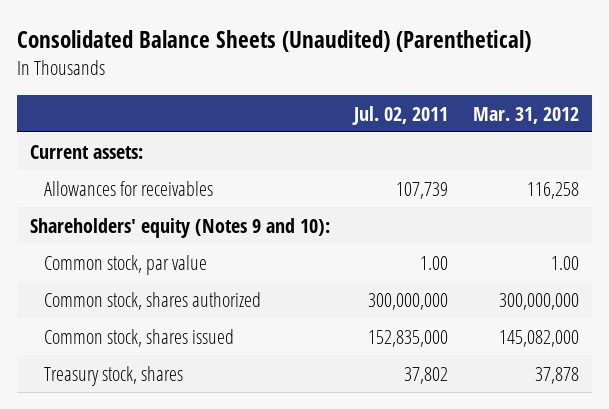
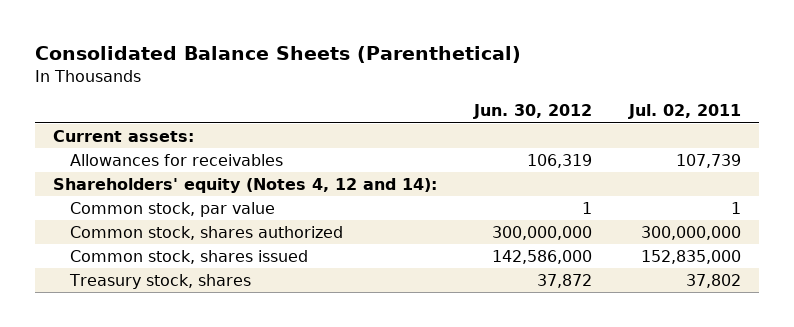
[17,30,532,53] Consolidated Balance Sheets (Unaudited) (Parenthetical) -> [35,46,522,64] Consolidated Balance Sheets (Parenthetical)
[473,106,580,124] Mar. 31, 2012 -> none
none -> [473,104,593,120] Jun. 30, 2012
[29,217,330,238] Shareholders' equity (Notes 9 and 10): -> [53,178,438,194] Shareholders' equity (Notes 4, 12 and 14):
[420,255,449,270] 1.00 -> [730,202,741,215] 1

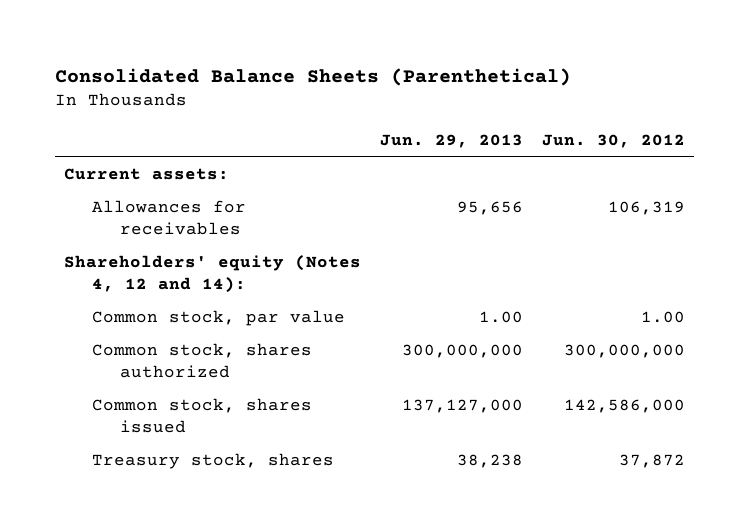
[627,104,741,120] Jul. 02, 2011 -> none
none -> [380,133,524,148] Jun. 29, 2013
[582,202,593,215] 1 -> [640,310,685,323] 1.00

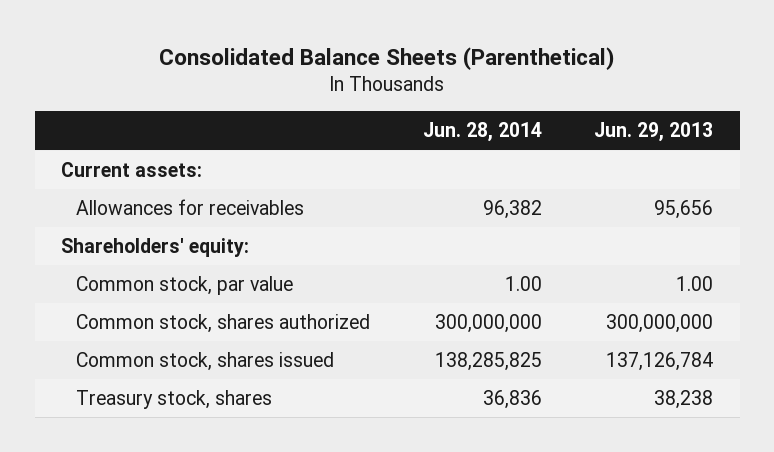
[541,133,685,148] Jun. 30, 2012 -> none
none -> [422,122,542,143] Jun. 28, 2014
[64,254,362,293] Shareholders' equity (Notes 4, 12 and 14): -> [61,238,250,258] Shareholders' equity:
[402,398,524,413] 137,127,000 -> [606,352,714,372] 137,126,784

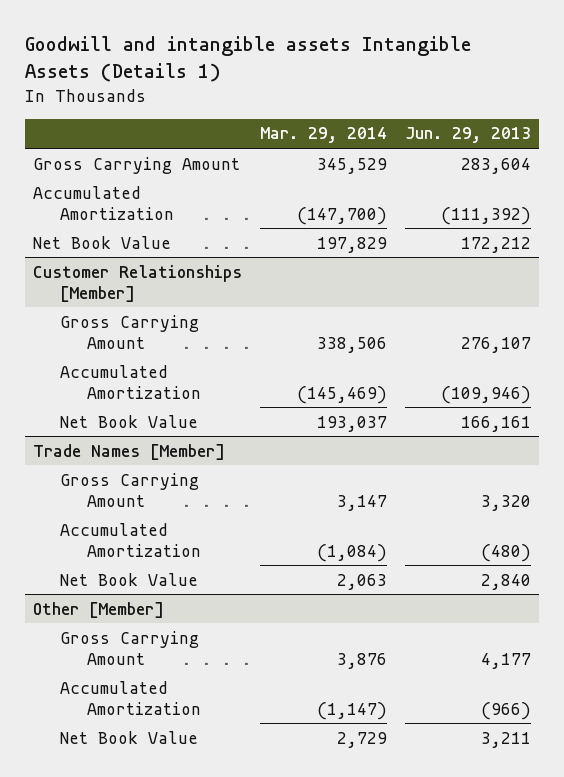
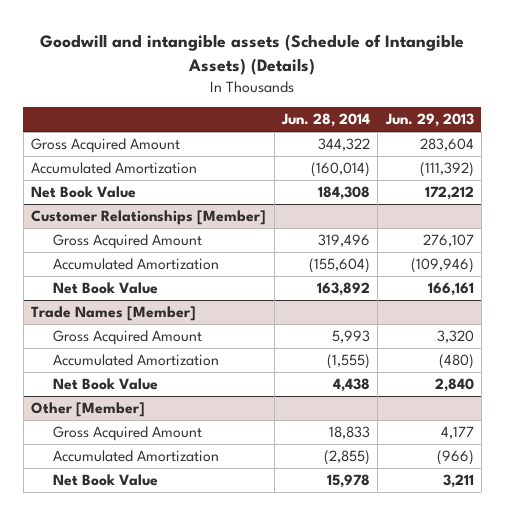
[24,36,471,83] Goodwill and intangible assets Intangible Assets (Details 1) -> [40,34,465,76] Goodwill and intangible assets (Schedule of Intangible Assets) (Details)
[260,127,388,144] Mar. 29, 2014 -> none
none -> [280,113,370,128] Jun. 28, 2014
[33,156,241,174] Gross Carrying Amount -> [31,138,181,154] Gross Acquired Amount
[59,314,199,349] Gross Carrying Amount -> [53,234,203,250] Gross Acquired Amount
[59,472,199,507] Gross Carrying Amount -> [53,330,203,346] Gross Acquired Amount
[59,630,199,665] Gross Carrying Amount -> [53,426,203,442] Gross Acquired Amount

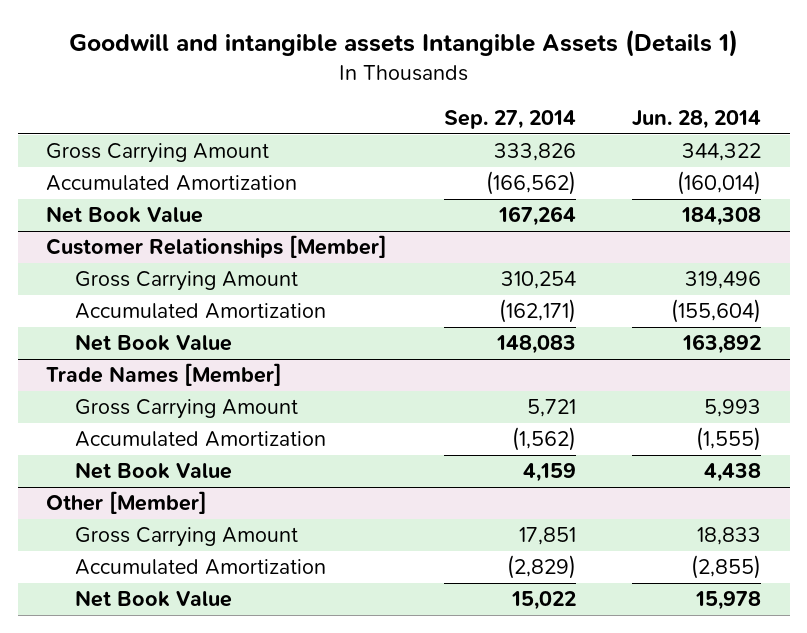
[40,34,465,76] Goodwill and intangible assets (Schedule of Intangible Assets) (Details) -> [68,29,738,58] Goodwill and intangible assets Intangible Assets (Details 1)
[384,113,474,128] Jun. 29, 2013 -> none
none -> [443,109,576,129] Sep. 27, 2014
[31,138,181,154] Gross Acquired Amount -> [45,143,269,164] Gross Carrying Amount
[53,234,203,250] Gross Acquired Amount -> [75,271,299,292] Gross Carrying Amount
[53,330,203,346] Gross Acquired Amount -> [75,399,299,420] Gross Carrying Amount
[53,426,203,442] Gross Acquired Amount -> [75,527,299,548] Gross Carrying Amount

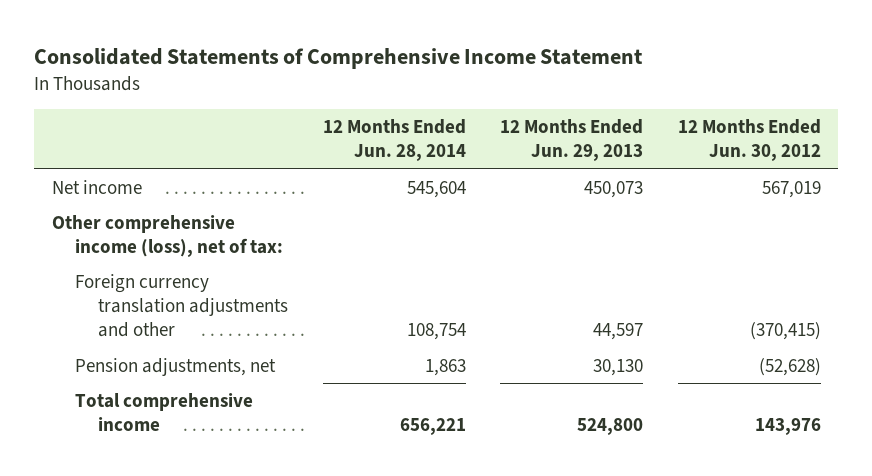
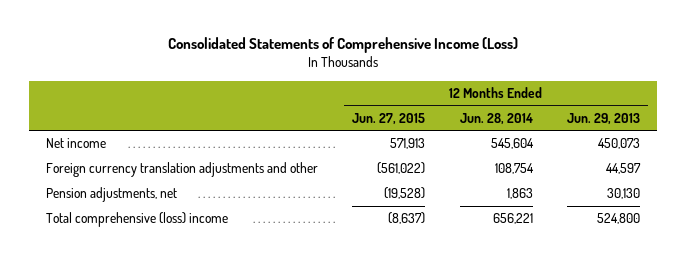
[34,48,644,70] Consolidated Statements of Comprehensive Income Statement -> [167,37,518,54] Consolidated Statements of Comprehensive Income (Loss)
[677,119,821,162] 12 Months Ended Jun. 30, 2012 -> none
none -> [352,112,426,125] Jun. 27, 2015
[51,214,283,258] Other comprehensive income (loss), net of tax: -> none
[74,392,253,432] Total comprehensive income -> [45,212,228,228] Total comprehensive (loss) income

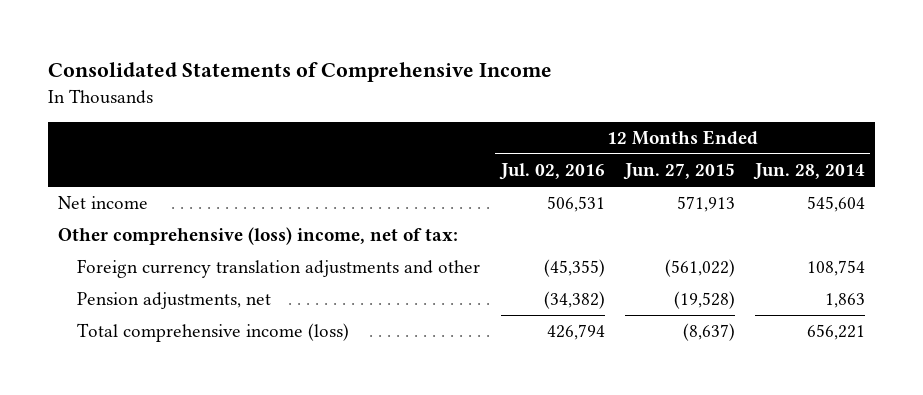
[167,37,518,54] Consolidated Statements of Comprehensive Income (Loss) -> [48,62,553,83] Consolidated Statements of Comprehensive Income
[566,112,640,125] Jun. 29, 2013 -> none
none -> [498,163,605,181] Jul. 02, 2016
none -> [58,227,459,246] Other comprehensive (loss) income, net of tax:
[45,212,228,228] Total comprehensive (loss) income -> [77,323,350,343] Total comprehensive income (loss)

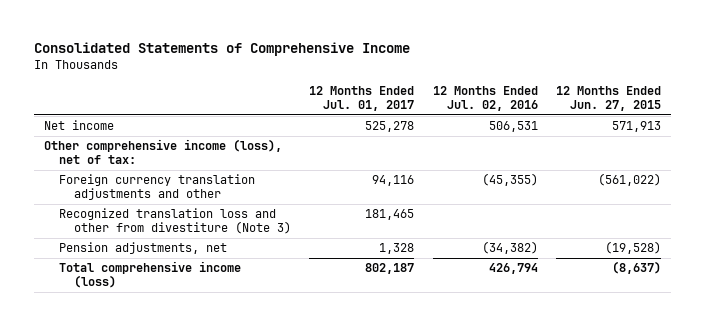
[752,163,865,181] Jun. 28, 2014 -> none
none -> [309,85,415,111] 12 Months Ended Jul. 01, 2017
[58,227,459,246] Other comprehensive (loss) income, net of tax: -> [43,139,282,165] Other comprehensive income (loss), net of tax:
none -> [58,208,291,235] Recognized translation loss and other from divestiture (Note 3)

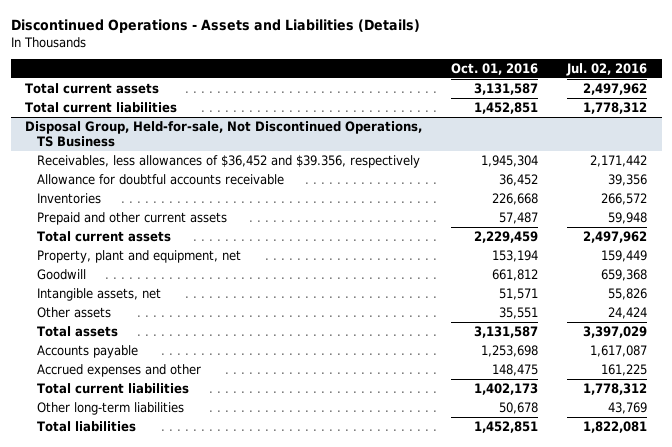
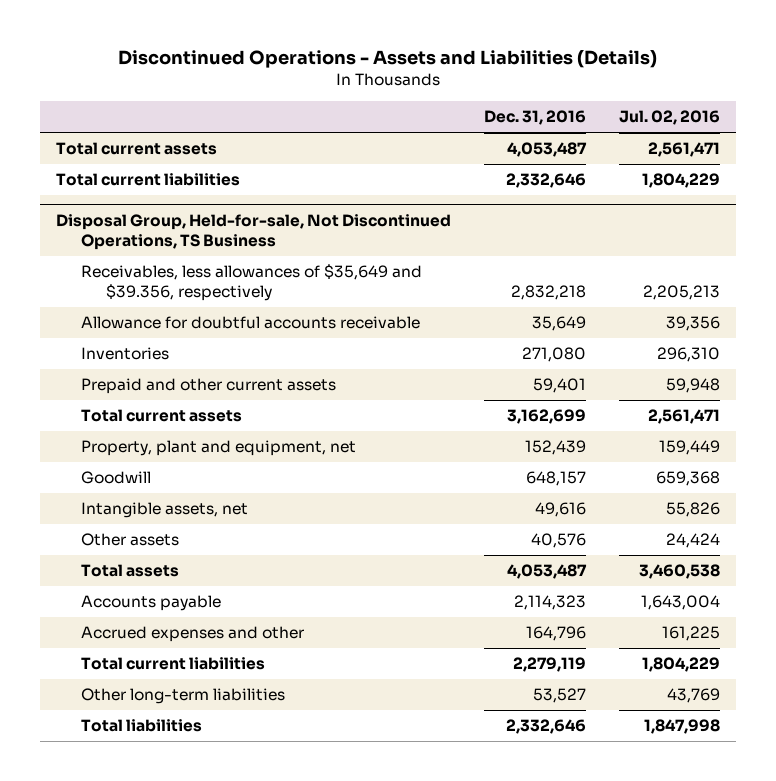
[451,63,539,76] Oct. 01, 2016 -> none
none -> [484,110,587,126] Dec. 31, 2016
[583,82,648,95] 2,497,962 -> [647,142,720,158] 2,561,471
[583,101,648,114] 1,778,312 -> [641,173,720,189] 1,804,229
[37,154,421,168] Receivables, less allowances of $36,452 and $39.356, respectively -> [80,264,422,301] Receivables, less allowances of $35,649 and $39.356, respectively
[590,154,648,167] 2,171,442 -> [642,284,720,300] 2,205,213
[601,192,648,205] 266,572 -> [656,347,720,363] 296,310
[583,230,648,243] 2,497,962 -> [647,409,720,425] 2,561,471
[583,325,648,338] 3,397,029 -> [638,564,720,580] 3,460,538
[590,344,648,357] 1,617,087 -> [640,595,720,611] 1,643,004
[583,382,648,395] 1,778,312 -> [641,657,720,673] 1,804,229
[583,420,648,433] 1,822,081 -> [643,719,720,735] 1,847,998

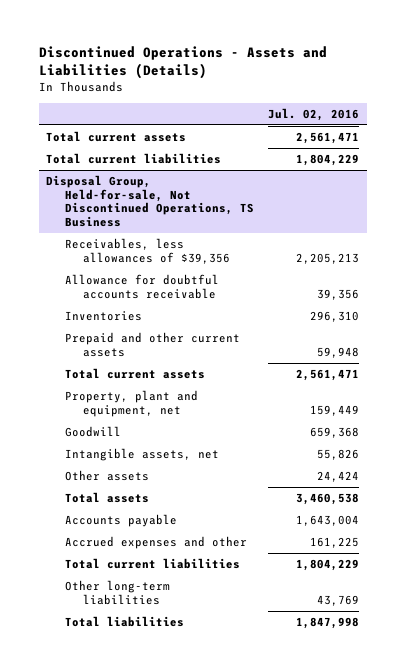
[484,110,587,126] Dec. 31, 2016 -> none
[80,264,422,301] Receivables, less allowances of $35,649 and $39.356, respectively -> [64,238,230,264] Receivables, less allowances of $39,356

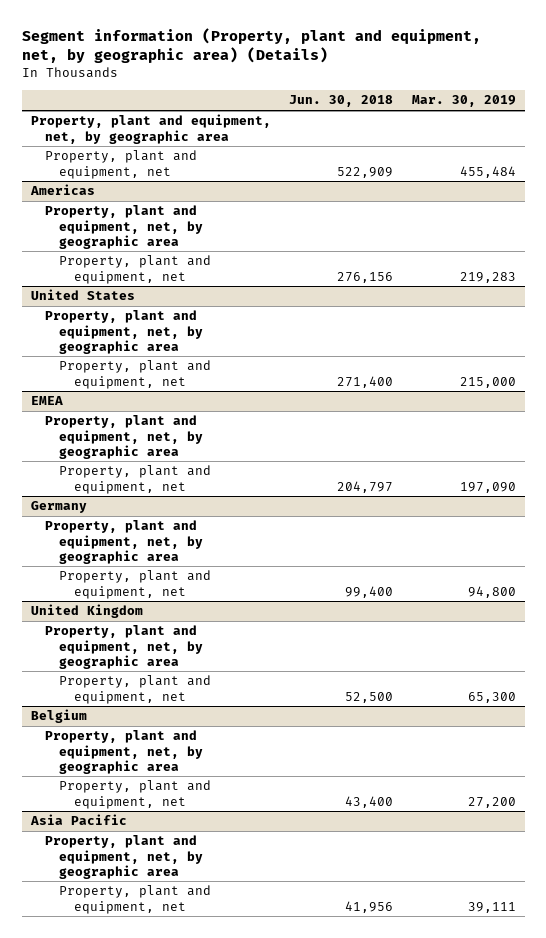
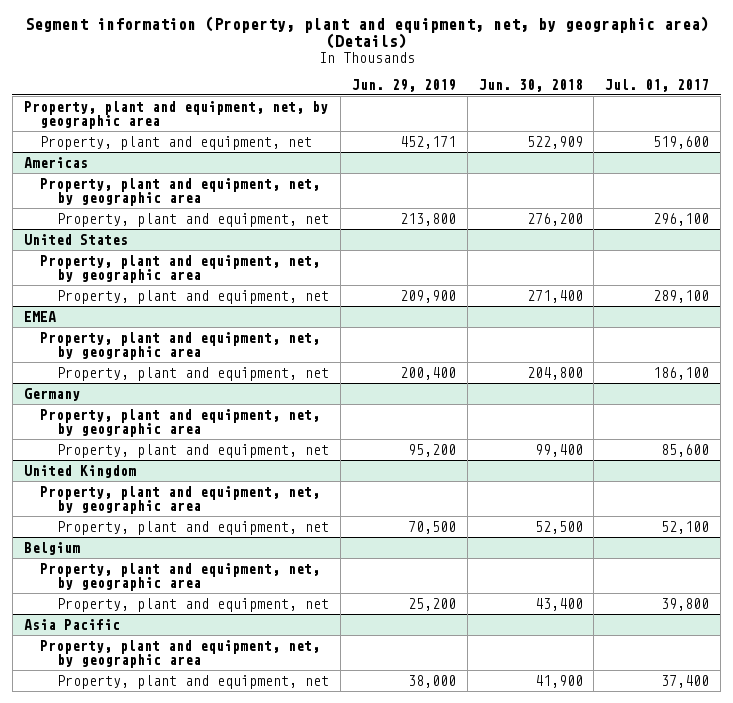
[411,95,516,108] Mar. 30, 2019 -> none
none -> [351,78,456,92] Jun. 29, 2019
none -> [605,78,710,92] Jul. 01, 2017
[337,271,394,283] 276,156 -> [526,212,583,226] 276,200
[337,480,394,493] 204,797 -> [526,366,583,380] 204,800
[345,900,394,913] 41,956 -> [534,674,583,688] 41,900

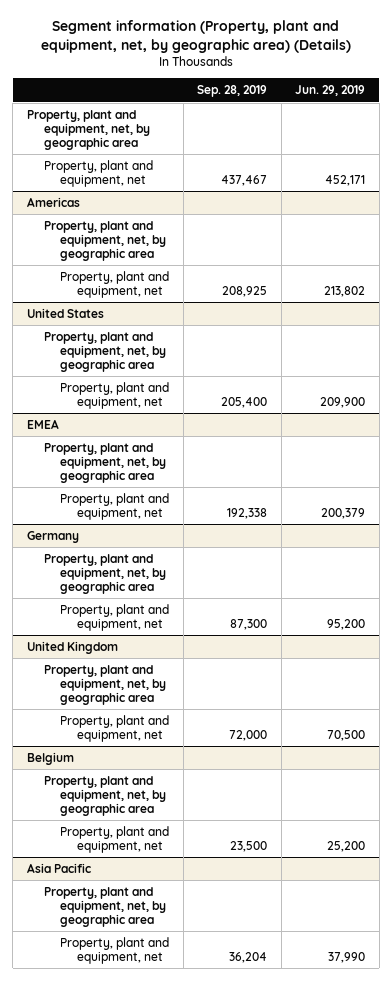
[478,78,583,92] Jun. 30, 2018 -> none
[605,78,710,92] Jul. 01, 2017 -> none
none -> [197,85,268,98] Sep. 28, 2019
[399,212,456,226] 213,800 -> [324,285,366,297] 213,802
[399,366,456,380] 200,400 -> [321,507,366,519] 200,379
[407,674,456,688] 38,000 -> [328,951,366,963] 37,990

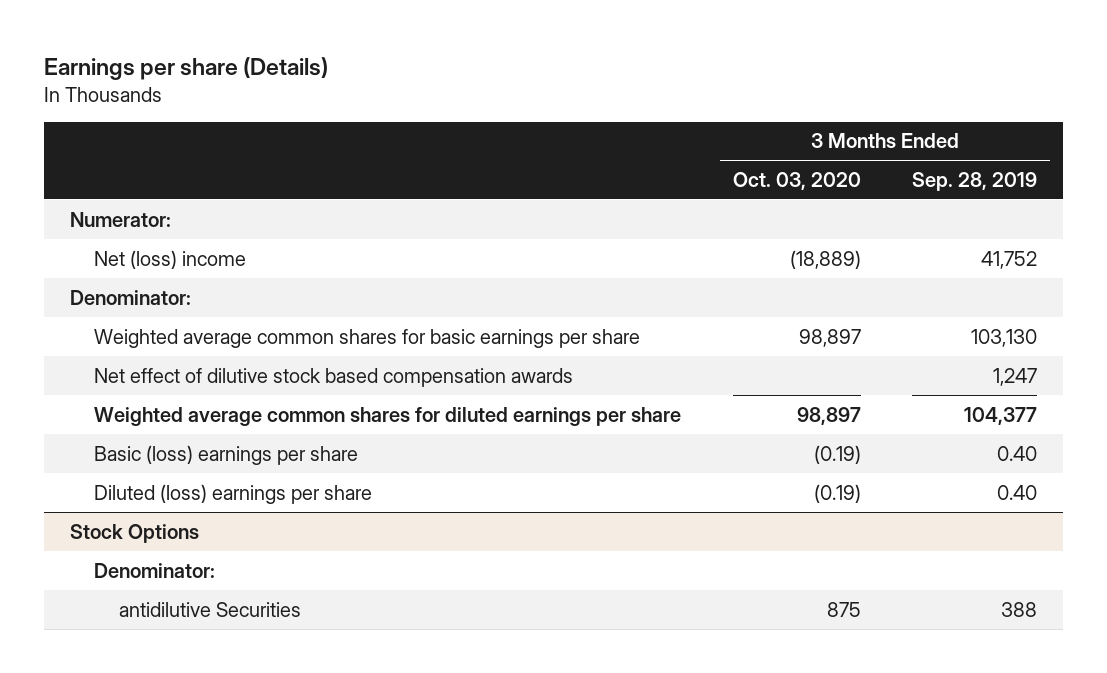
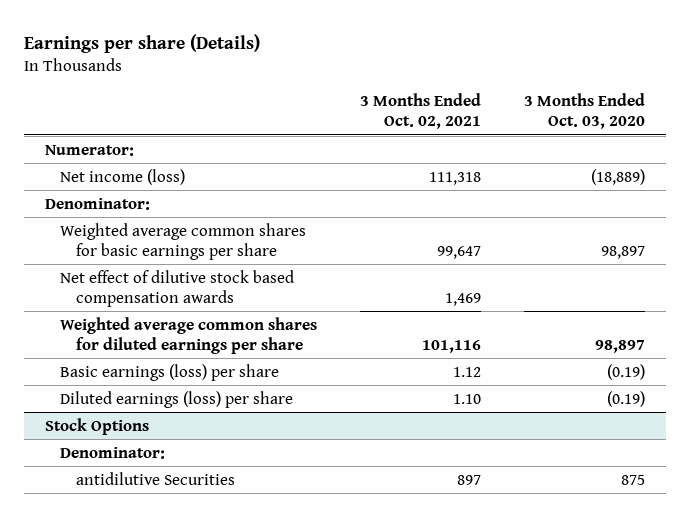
[912,171,1038,191] Sep. 28, 2019 -> none
none -> [360,93,482,130] 3 Months Ended Oct. 02, 2021
[94,249,247,269] Net (loss) income -> [60,168,186,185] Net income (loss)
[94,444,359,465] Basic (loss) earnings per share -> [60,363,280,381] Basic earnings (loss) per share
[94,483,373,504] Diluted (loss) earnings per share -> [60,390,294,408] Diluted earnings (loss) per share

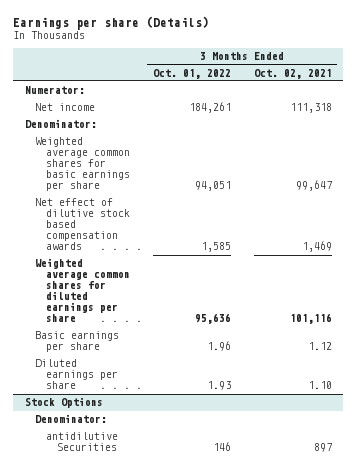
[524,93,646,130] 3 Months Ended Oct. 03, 2020 -> none
none -> [153,68,232,79] Oct. 01, 2022
[60,168,186,185] Net income (loss) -> [35,103,96,112] Net income
[60,363,280,381] Basic earnings (loss) per share -> [35,331,120,353] Basic earnings per share
[60,390,294,408] Diluted earnings (loss) per share -> [35,359,119,390] Diluted earnings per share

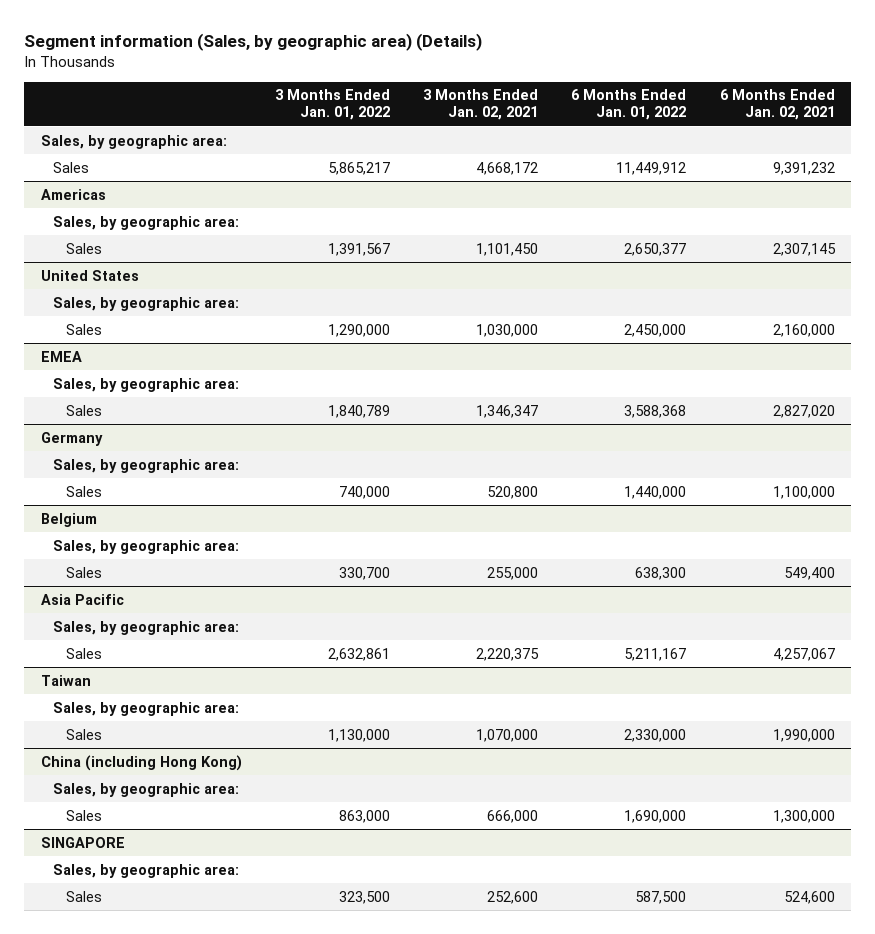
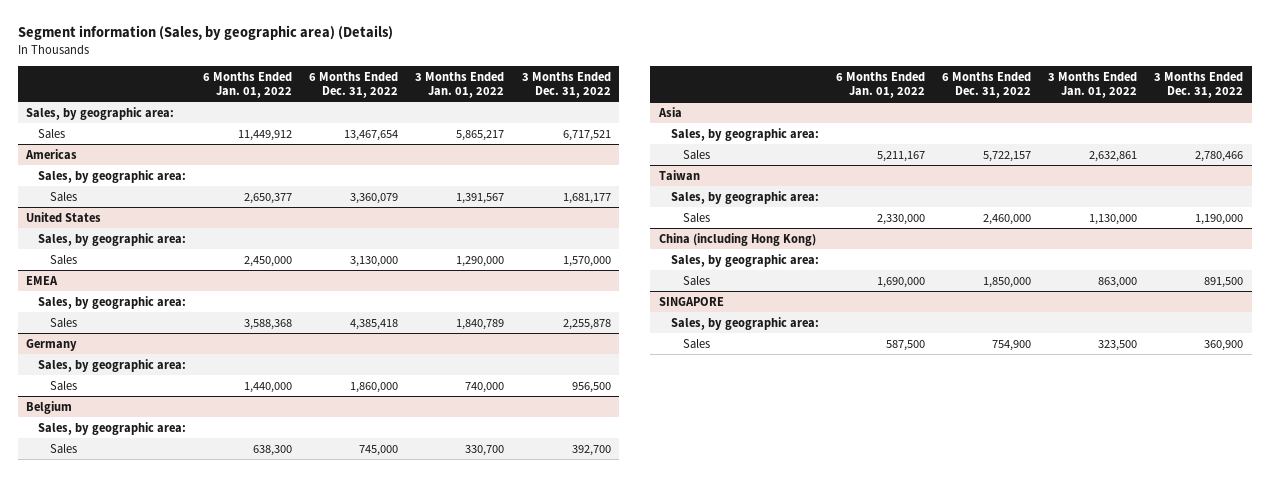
[423,89,539,121] 3 Months Ended Jan. 02, 2021 -> none
[719,89,835,121] 6 Months Ended Jan. 02, 2021 -> none
none -> [309,71,399,99] 6 Months Ended Dec. 31, 2022
none -> [521,71,611,99] 3 Months Ended Dec. 31, 2022
[40,593,124,605] Asia Pacific -> [657,106,682,118] Asia

